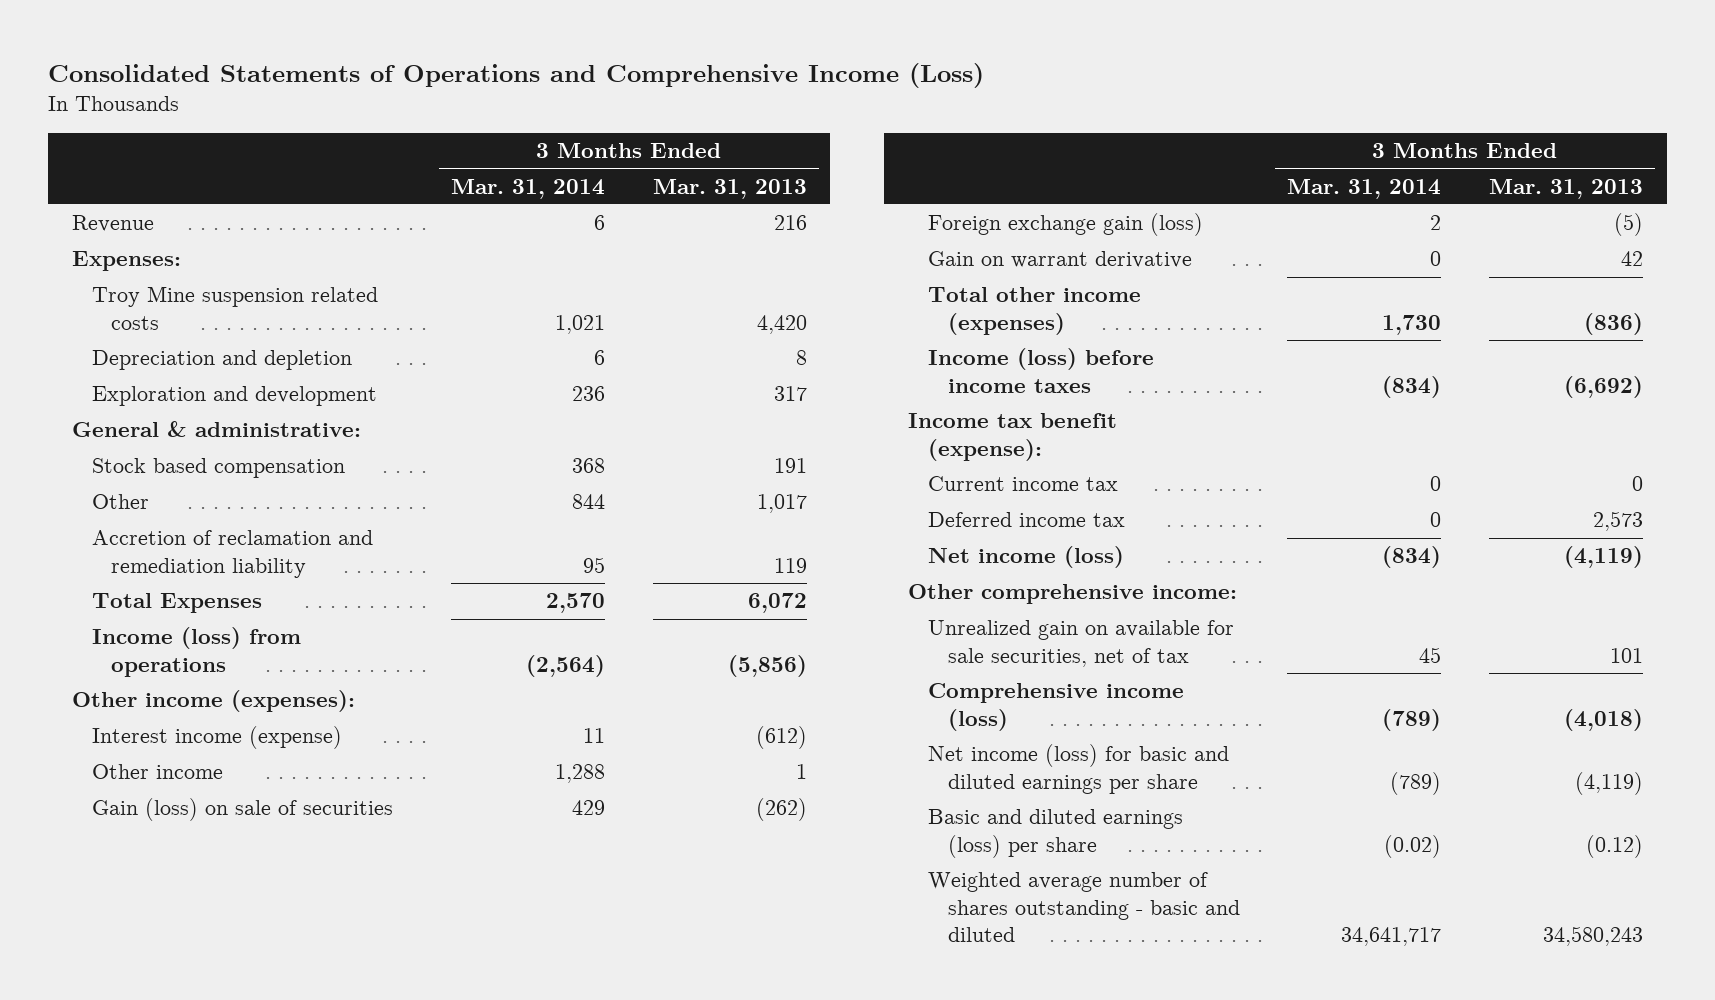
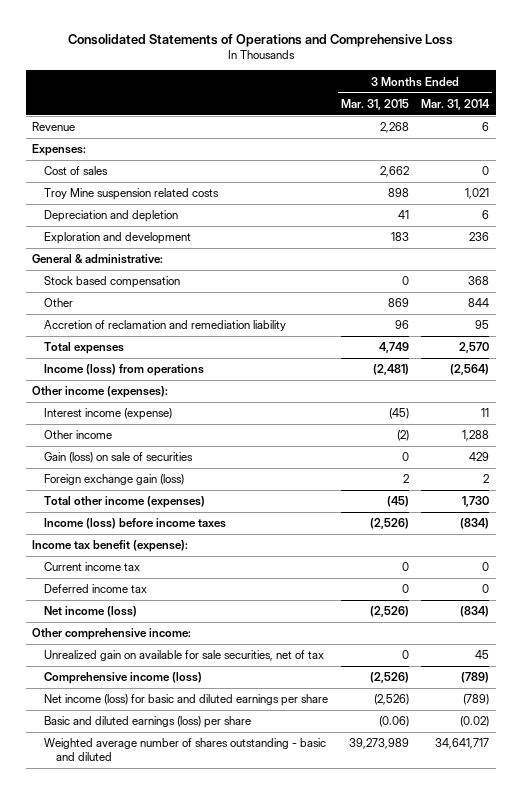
[48,62,985,88] Consolidated Statements of Operations and Comprehensive Income (Loss) -> [67,33,453,47] Consolidated Statements of Operations and Comprehensive Loss
[652,178,807,199] Mar. 31, 2013 -> none
none -> [340,98,409,110] Mar. 31, 2015
none -> [44,166,109,176] Cost of sales
[91,593,262,614] Total Expenses -> [44,342,125,355] Total expenses
[927,251,1192,269] Gain on warrant derivative -> none

